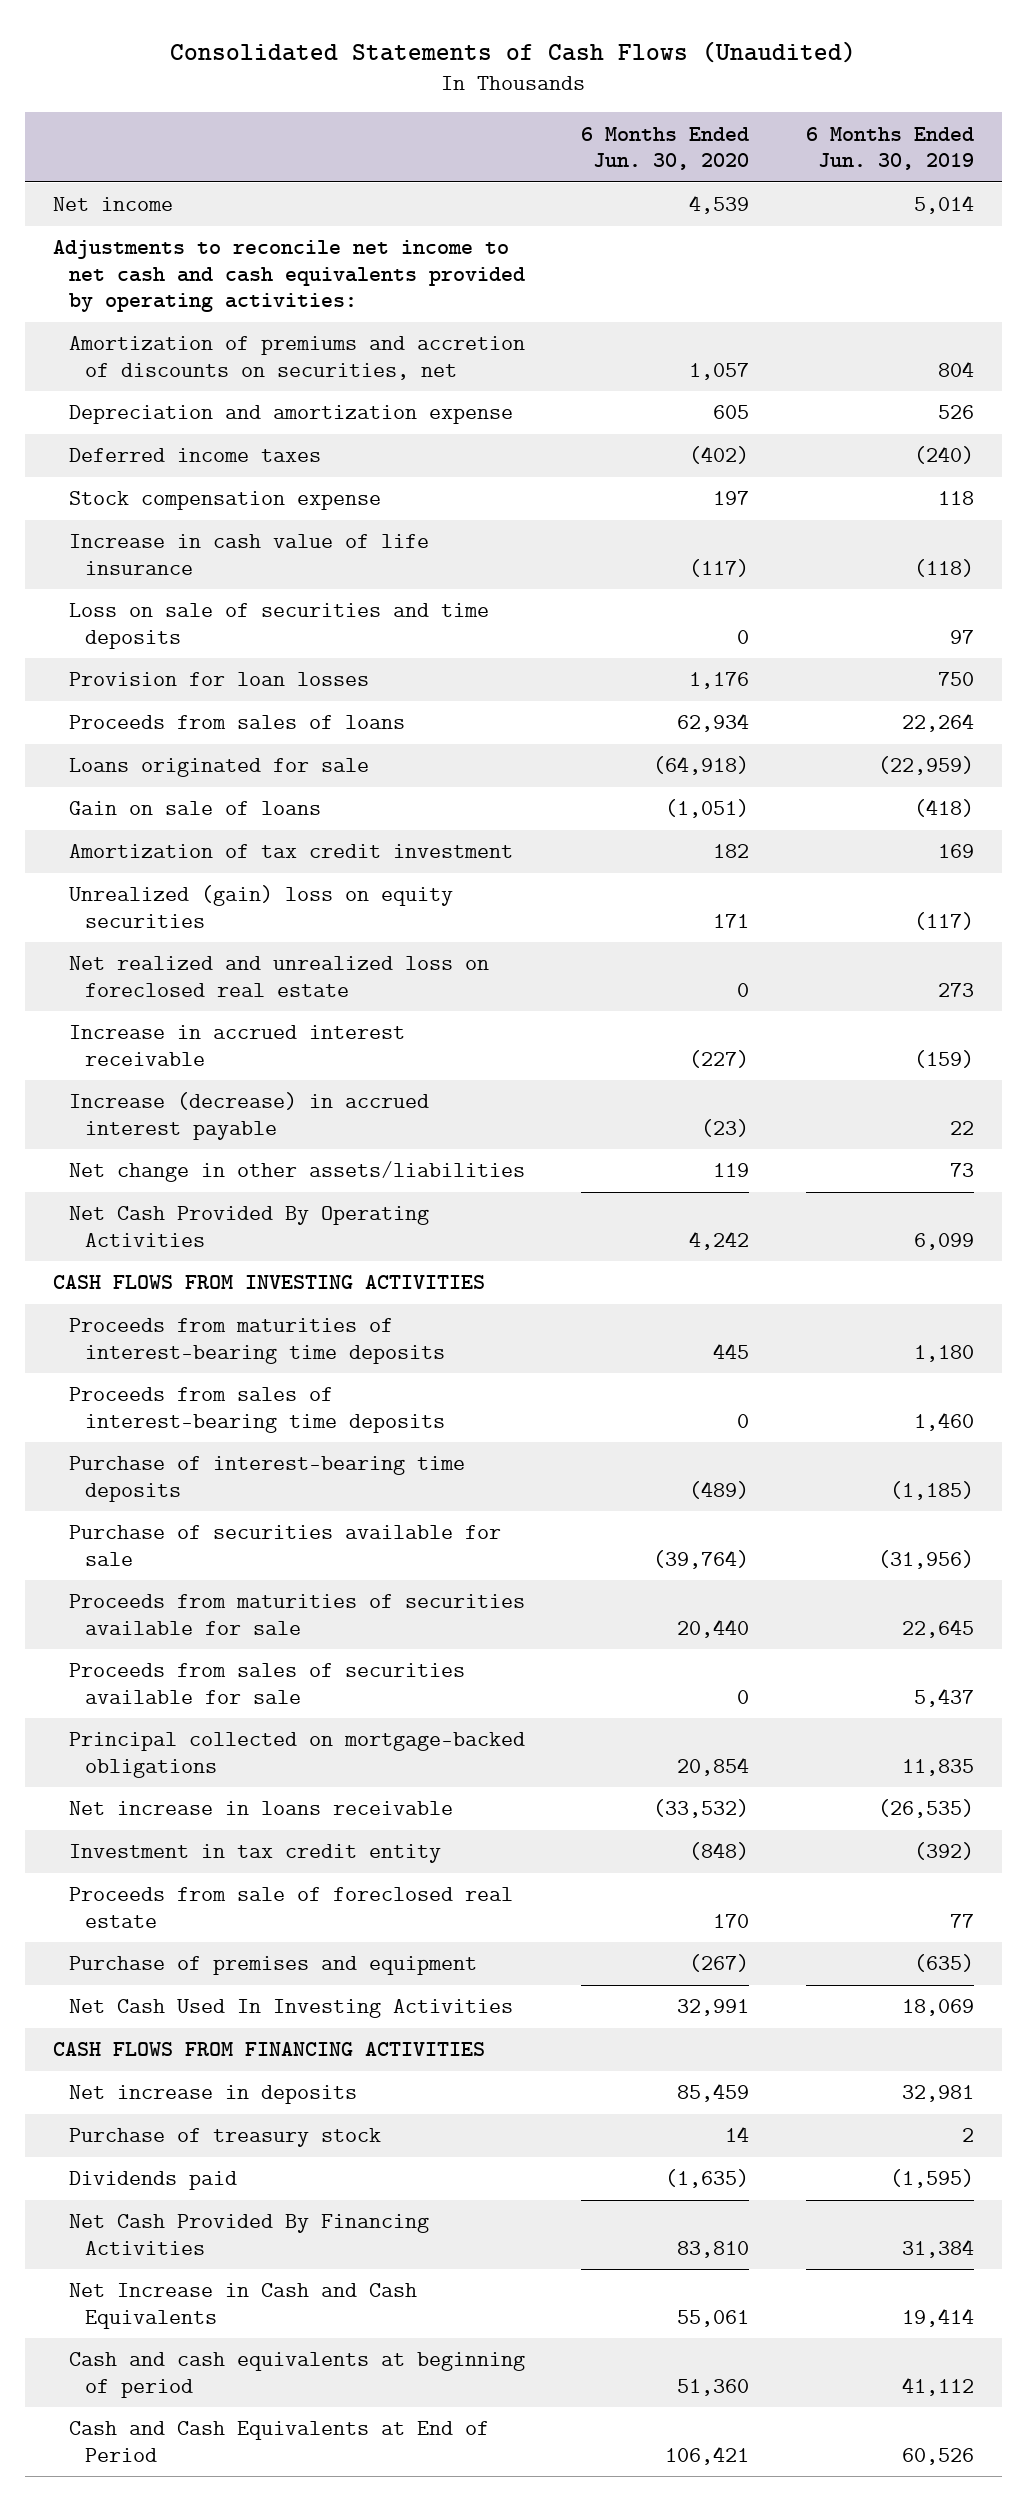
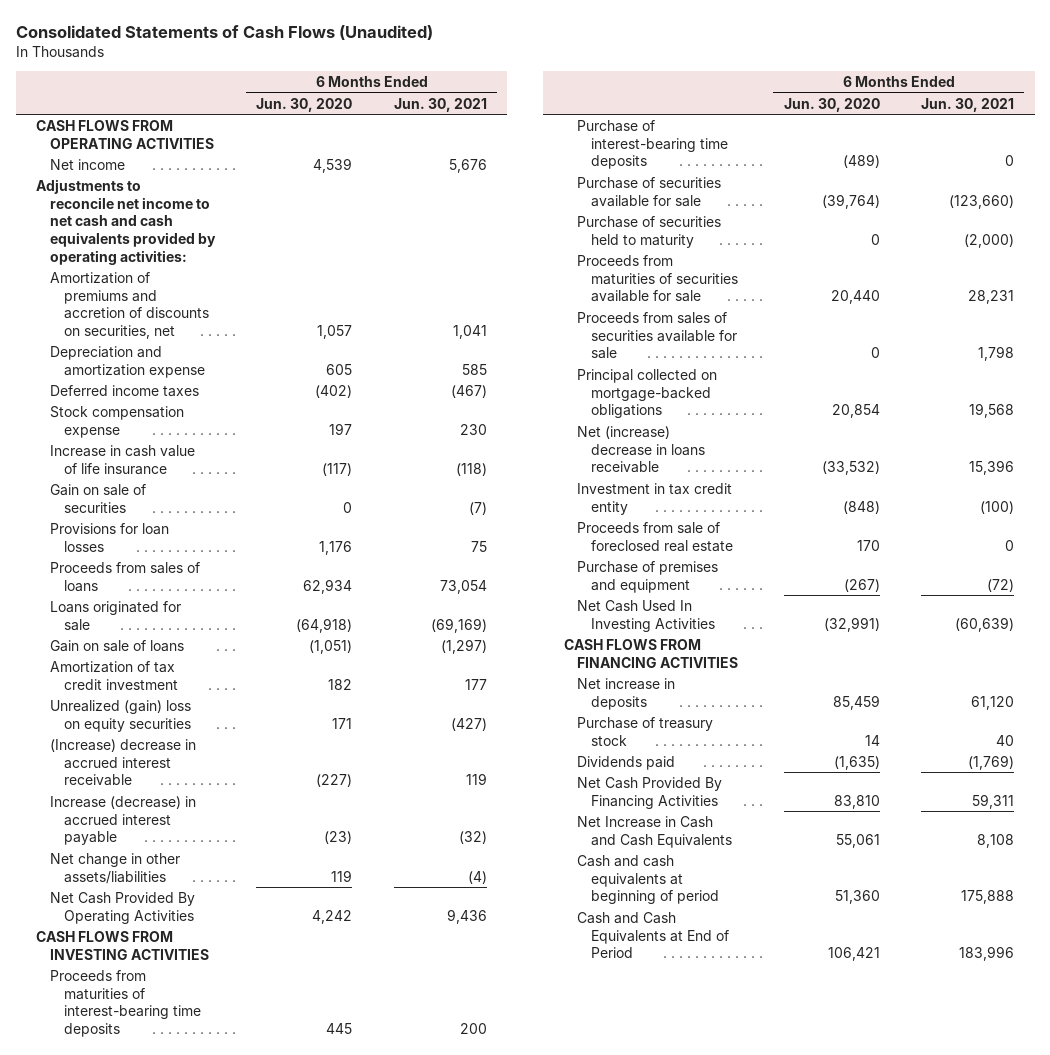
[805,126,974,171] 6 Months Ended Jun. 30, 2019 -> none
none -> [393,97,487,112] Jun. 30, 2021
none -> [36,119,215,149] CASH FLOWS FROM OPERATING ACTIVITIES
[69,603,490,649] Loss on sale of securities and time deposits -> [50,483,147,513] Gain on sale of securities
[69,672,370,687] Provision for loan losses -> [50,522,170,552] Provisions for loan losses
[69,956,490,997] Net realized and unrealized loss on foreclosed real estate -> none
[69,1025,406,1066] Increase in accrued interest receivable -> [50,738,197,787] (Increase) decrease in accrued interest receivable
[69,1387,445,1433] Proceeds from sales of interest-bearing time deposits -> none
none -> [577,215,722,248] Purchase of securities held to maturity
[69,1801,454,1816] Net increase in loans receivable -> [577,425,706,474] Net (increase) decrease in loans receivable
[677,1999,750,2017] 32,991 -> [823,616,880,632] (32,991)

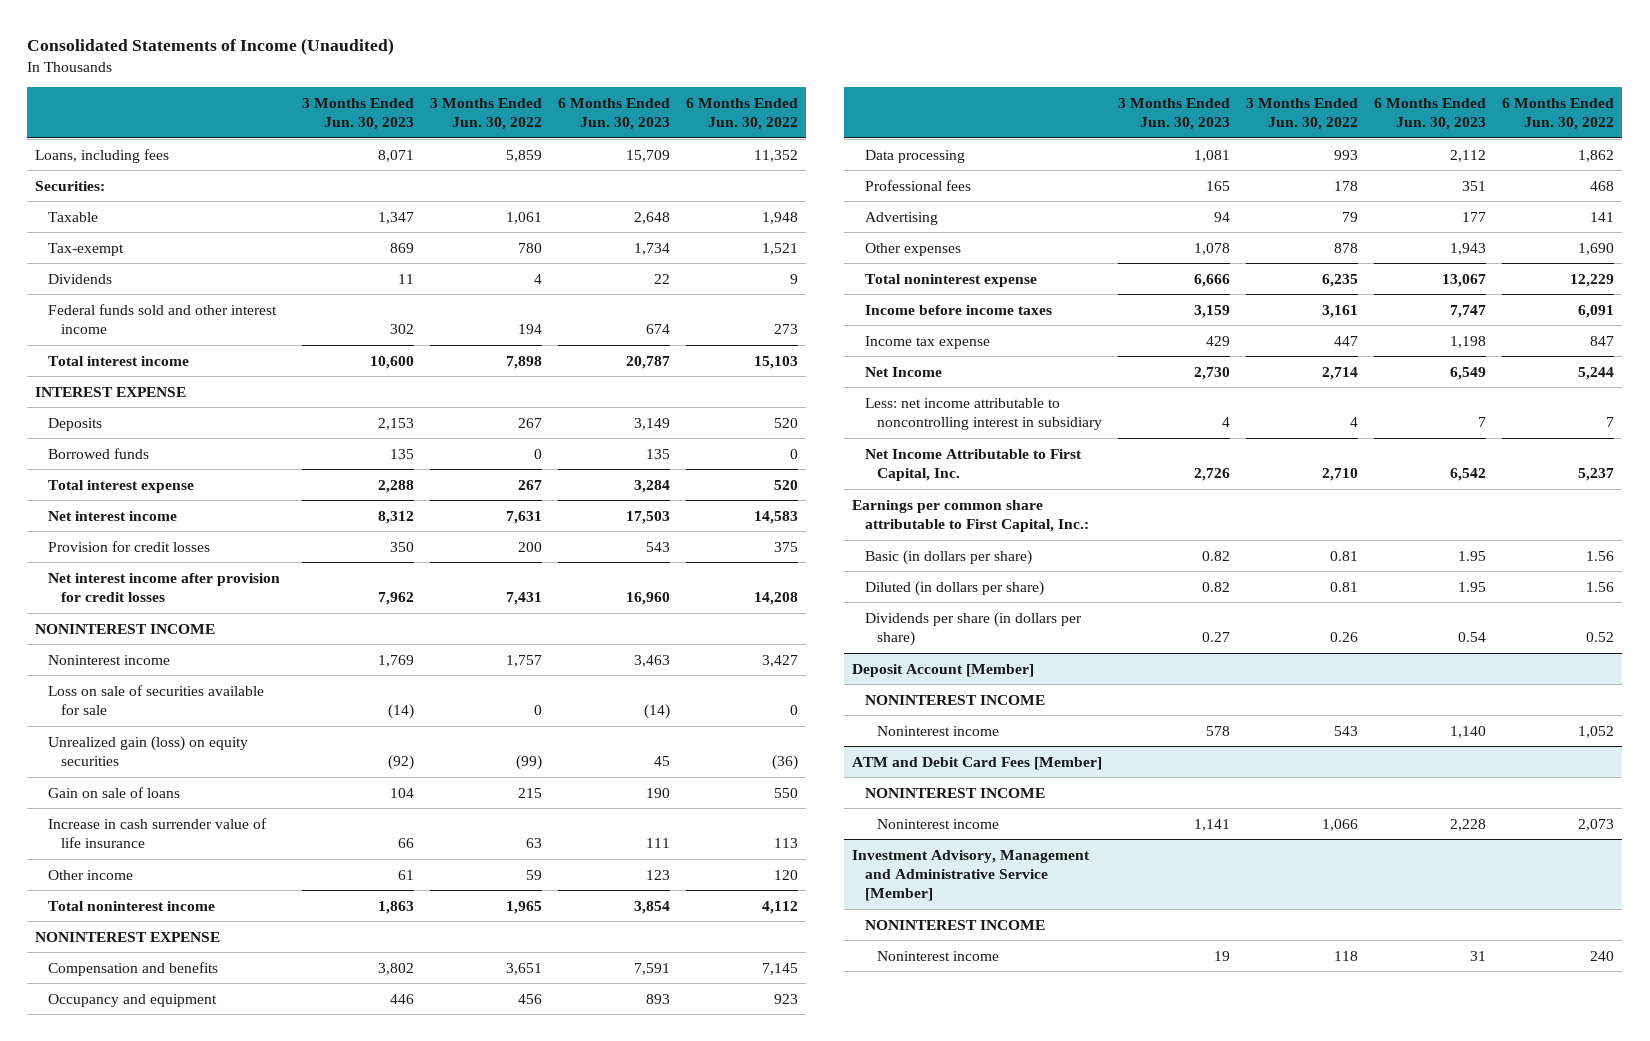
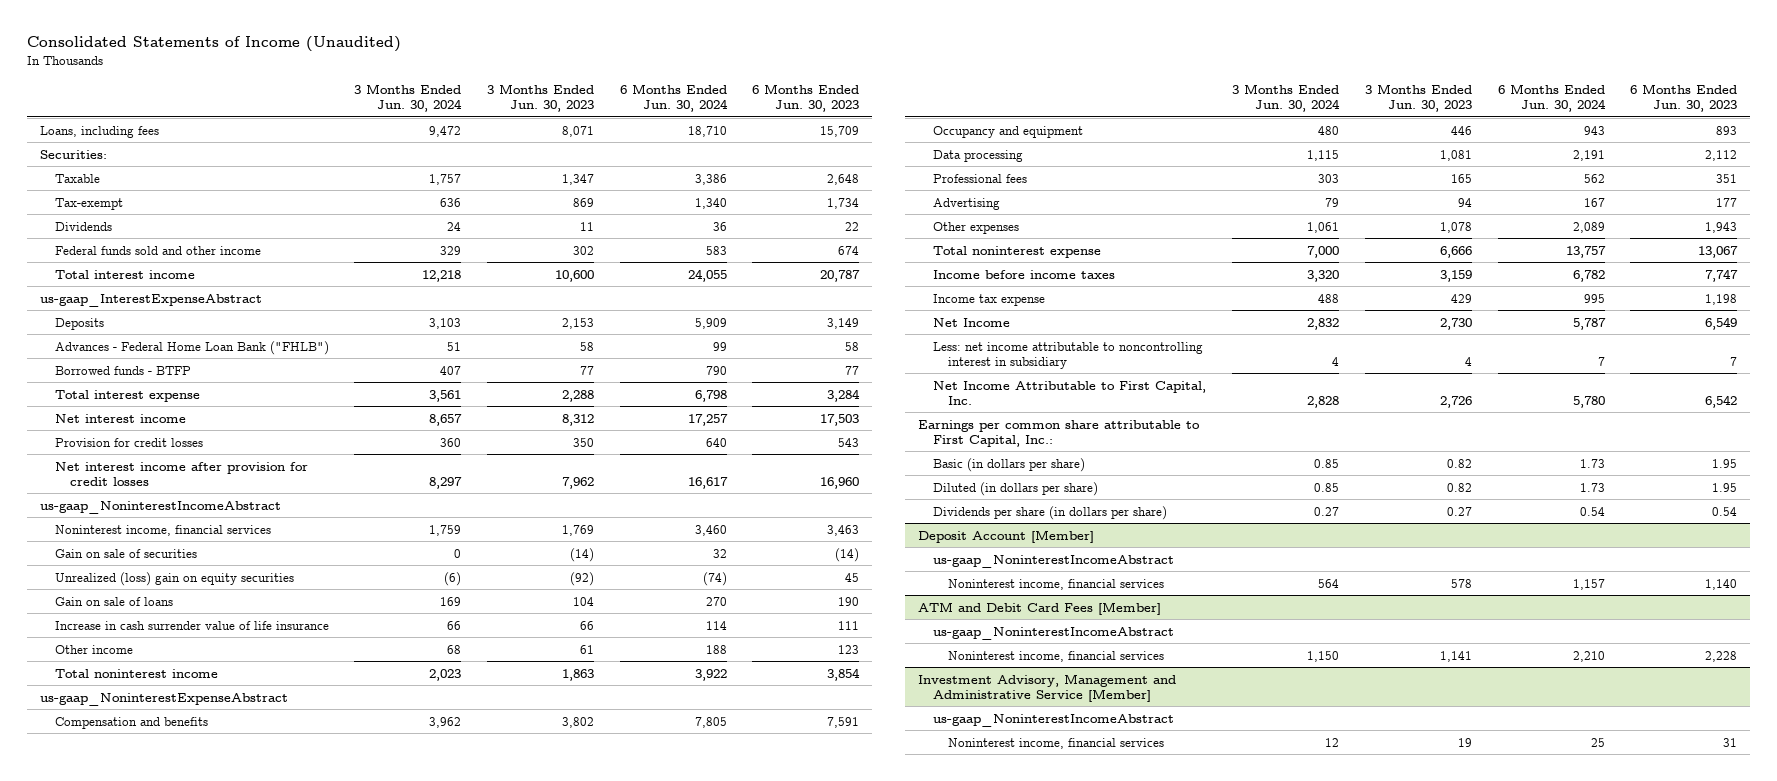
[429,97,542,131] 3 Months Ended Jun. 30, 2022 -> none
[685,97,798,131] 6 Months Ended Jun. 30, 2022 -> none
none -> [354,84,463,113] 3 Months Ended Jun. 30, 2024
none -> [619,84,728,113] 6 Months Ended Jun. 30, 2024
[48,303,278,334] Federal funds sold and other interest income -> [54,245,261,255] Federal funds sold and other income
[35,386,187,397] INTEREST EXPENSE -> [39,293,262,307] us-gaap_InterestExpenseAbstract
none -> [54,340,329,355] Advances - Federal Home Loan Bank ("FHLB")
[48,447,150,459] Borrowed funds -> [54,365,191,375] Borrowed funds - BTFP
[389,448,414,459] 135 -> [580,365,595,375] 77
[645,448,670,459] 135 -> [845,365,860,375] 77
[35,623,216,634] NONINTEREST INCOME -> [39,500,281,514] us-gaap_NoninterestIncomeAbstract
[48,654,171,665] Noninterest income -> [54,524,271,536] Noninterest income, financial services
[48,684,265,715] Loss on sale of securities available for sale -> [54,548,197,558] Gain on sale of securities
[48,735,249,766] Unrealized gain (loss) on equity securities -> [54,571,294,586] Unrealized (loss) gain on equity securities
[35,931,221,942] NONINTEREST EXPENSE -> [39,692,288,706] us-gaap_NoninterestExpenseAbstract
[864,694,1045,705] NONINTEREST INCOME -> [932,554,1174,568] us-gaap_NoninterestIncomeAbstract
[877,725,1000,736] Noninterest income -> [947,578,1164,590] Noninterest income, financial services
[864,787,1045,798] NONINTEREST INCOME -> [932,626,1174,640] us-gaap_NoninterestIncomeAbstract
[877,818,1000,829] Noninterest income -> [947,650,1164,662] Noninterest income, financial services
[864,919,1045,930] NONINTEREST INCOME -> [932,713,1174,727] us-gaap_NoninterestIncomeAbstract
[877,950,1000,961] Noninterest income -> [947,737,1164,749] Noninterest income, financial services

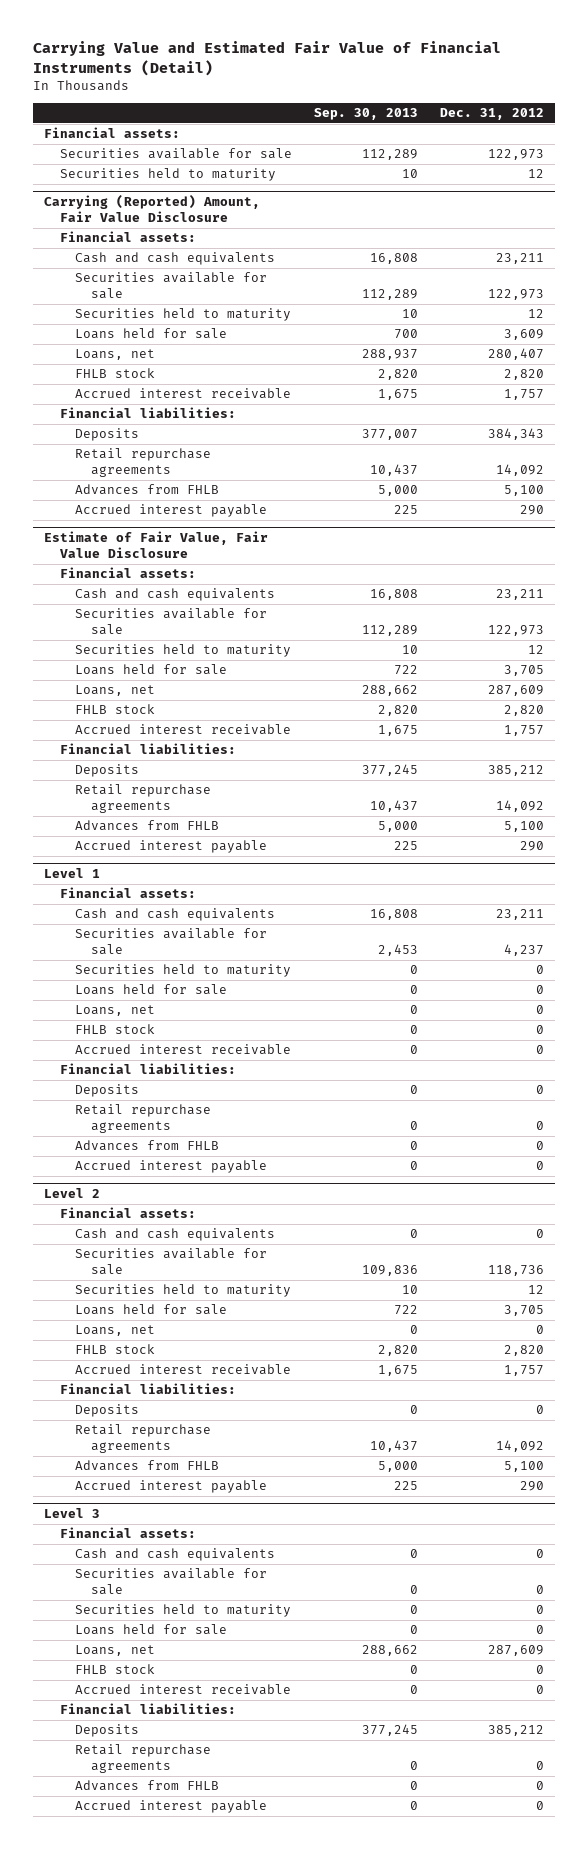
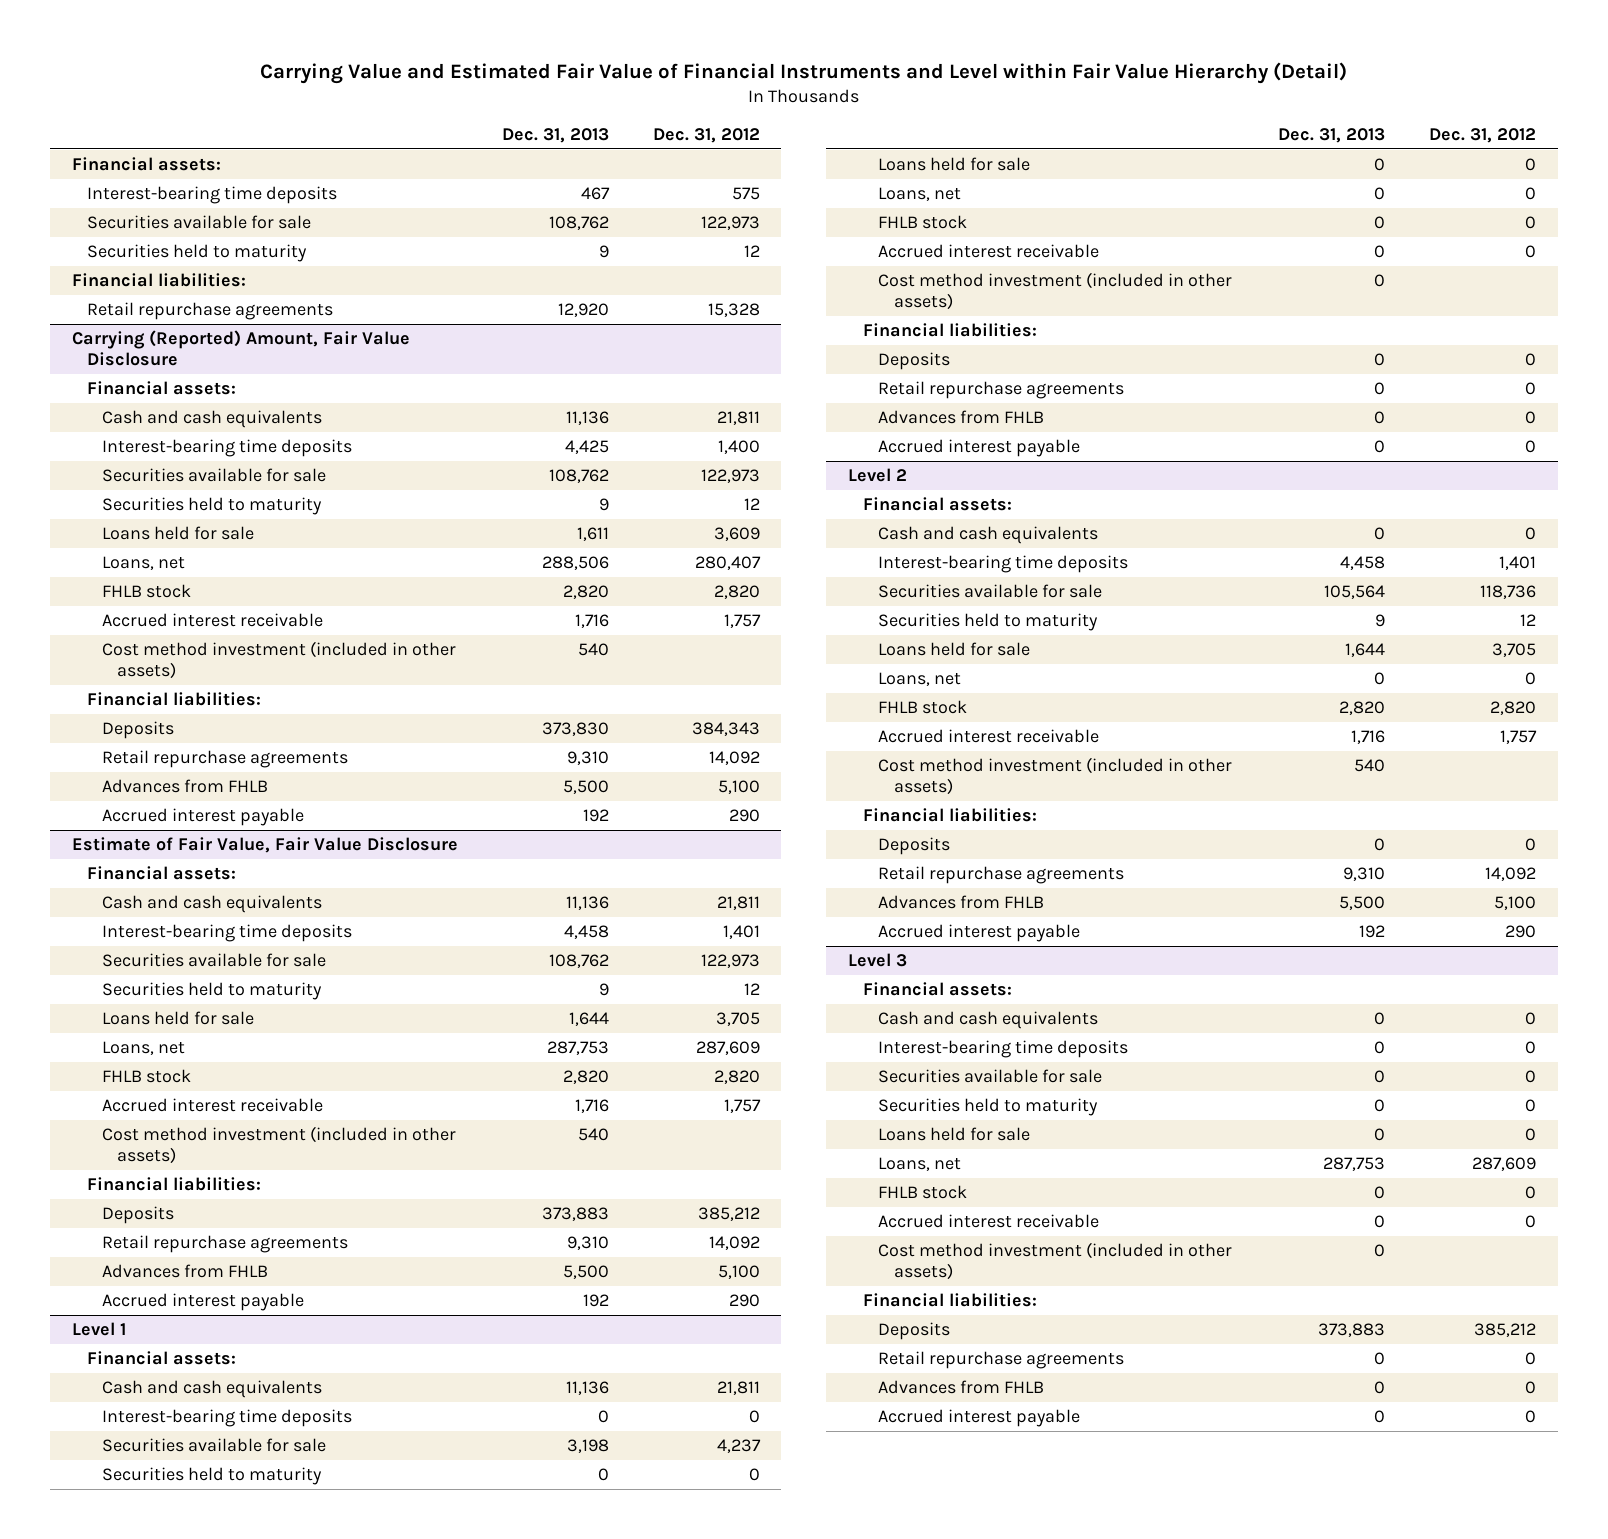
[33,40,502,76] Carrying Value and Estimated Fair Value of Financial Instruments (Detail) -> [259,61,1347,84] Carrying Value and Estimated Fair Value of Financial Instruments and Level within Fair Value Hierarchy (Detail)
[314,107,419,120] Sep. 30, 2013 -> none
none -> [501,127,609,143] Dec. 31, 2013
none -> [86,186,337,205] Interest-bearing time deposits
none -> [71,273,246,288] Financial liabilities:
none -> [86,302,333,321] Retail repurchase agreements
[496,253,545,265] 23,211 -> [716,411,760,426] 21,811
none -> [101,439,352,458] Interest-bearing time deposits
none -> [101,641,456,680] Cost method investment (included in other assets)
[496,589,545,601] 23,211 -> [716,896,760,911] 21,811
none -> [101,924,352,943] Interest-bearing time deposits
none -> [101,1126,456,1165] Cost method investment (included in other assets)
[496,909,545,921] 23,211 -> [716,1381,760,1396] 21,811
none -> [101,1409,352,1428] Interest-bearing time deposits
none -> [878,272,1233,311] Cost method investment (included in other assets)
none -> [878,555,1129,574] Interest-bearing time deposits
none -> [878,757,1233,796] Cost method investment (included in other assets)
none -> [878,1040,1129,1059] Interest-bearing time deposits
none -> [878,1242,1233,1281] Cost method investment (included in other assets)

